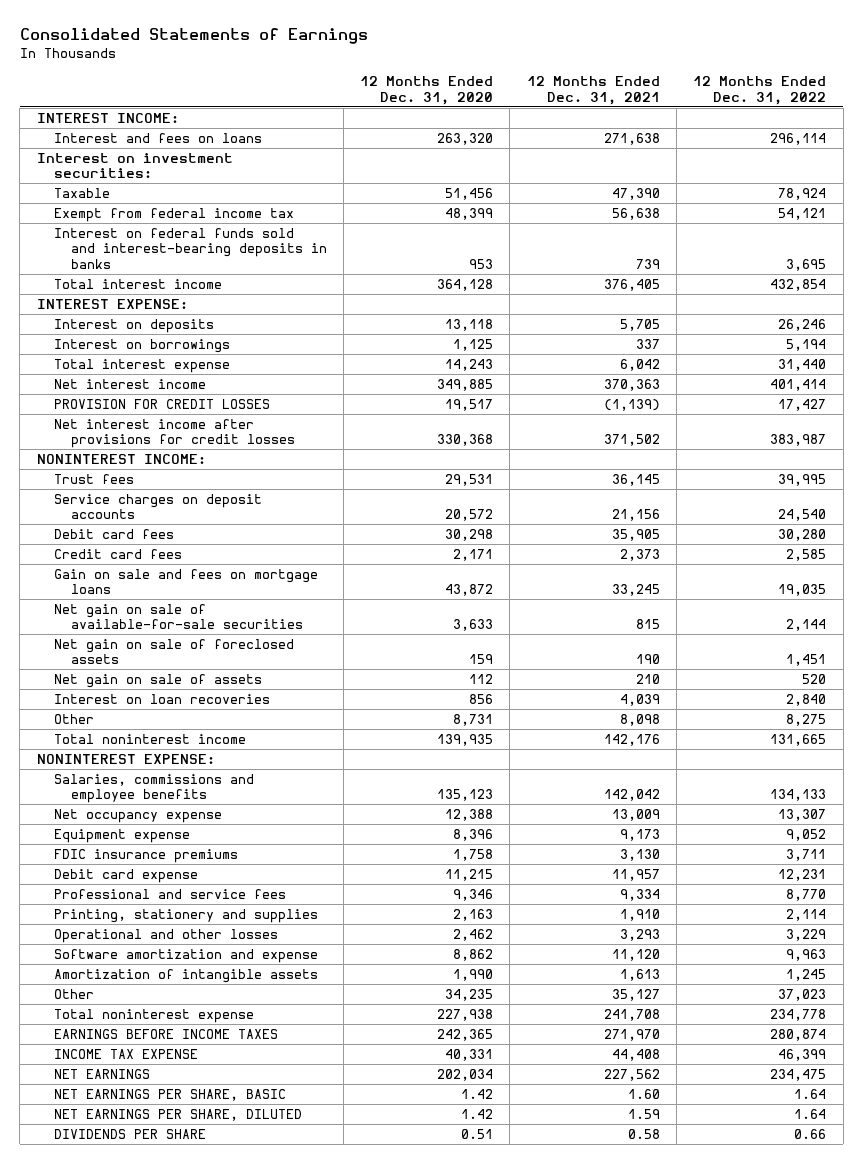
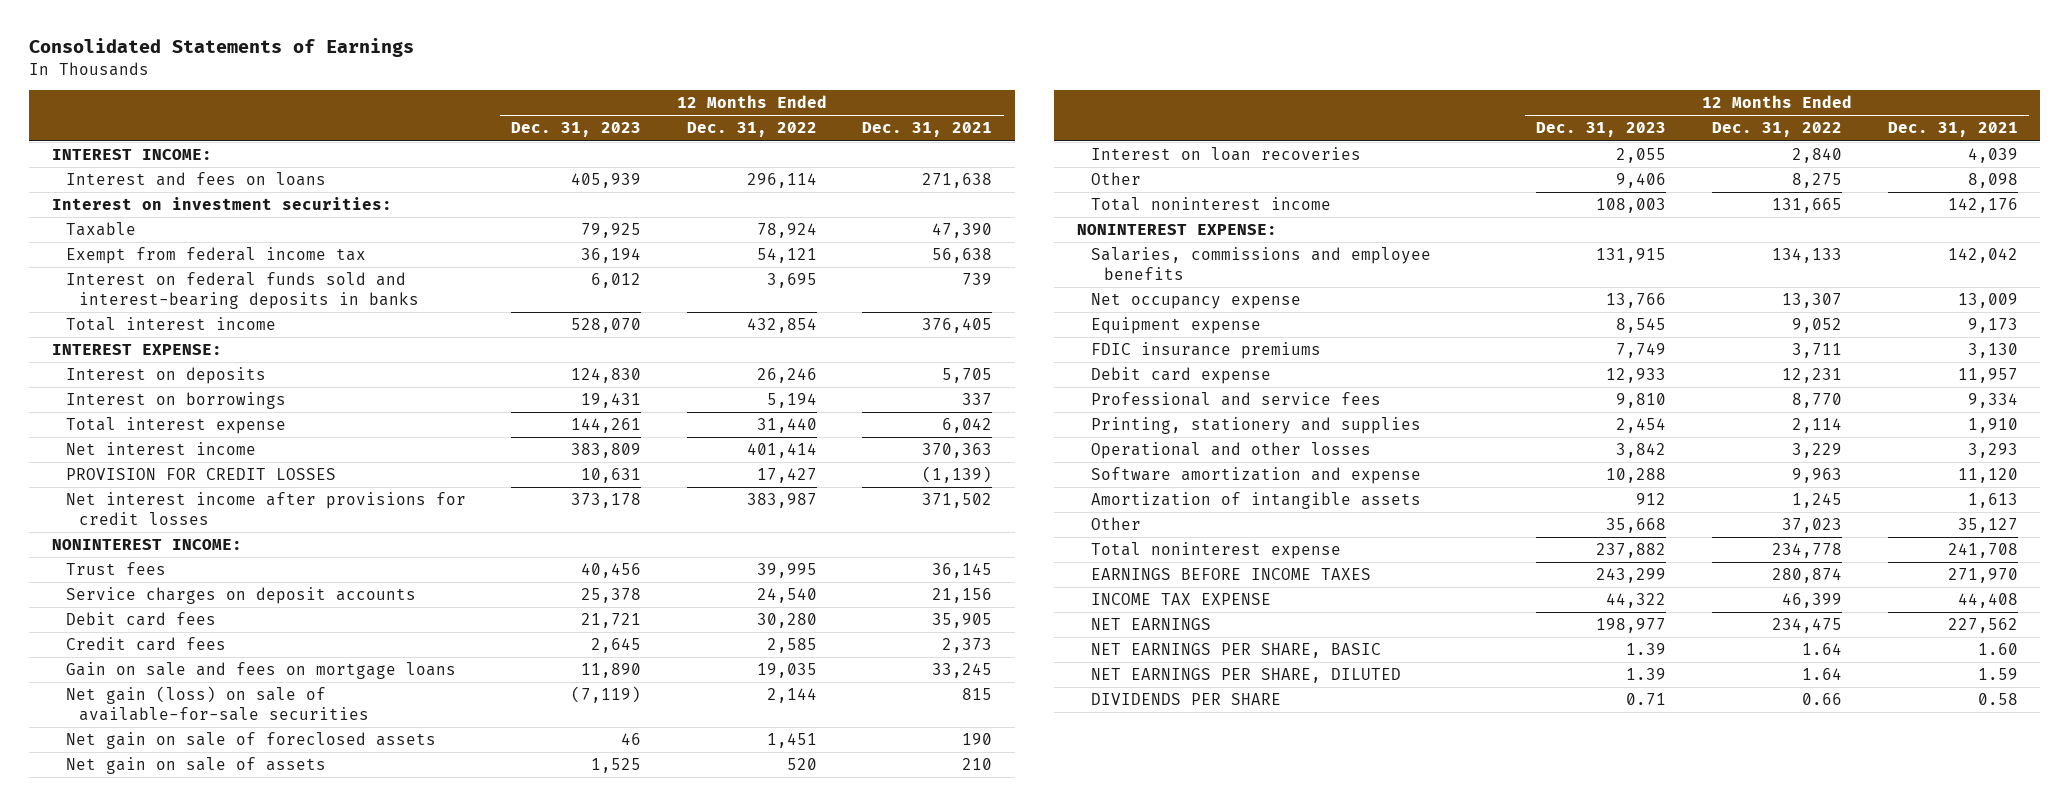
[360,76,494,105] 12 Months Ended Dec. 31, 2020 -> none
none -> [511,122,642,138] Dec. 31, 2023
[53,603,303,630] Net gain on sale of available-for-sale securities -> [65,686,370,721] Net gain (loss) on sale of available-for-sale securities

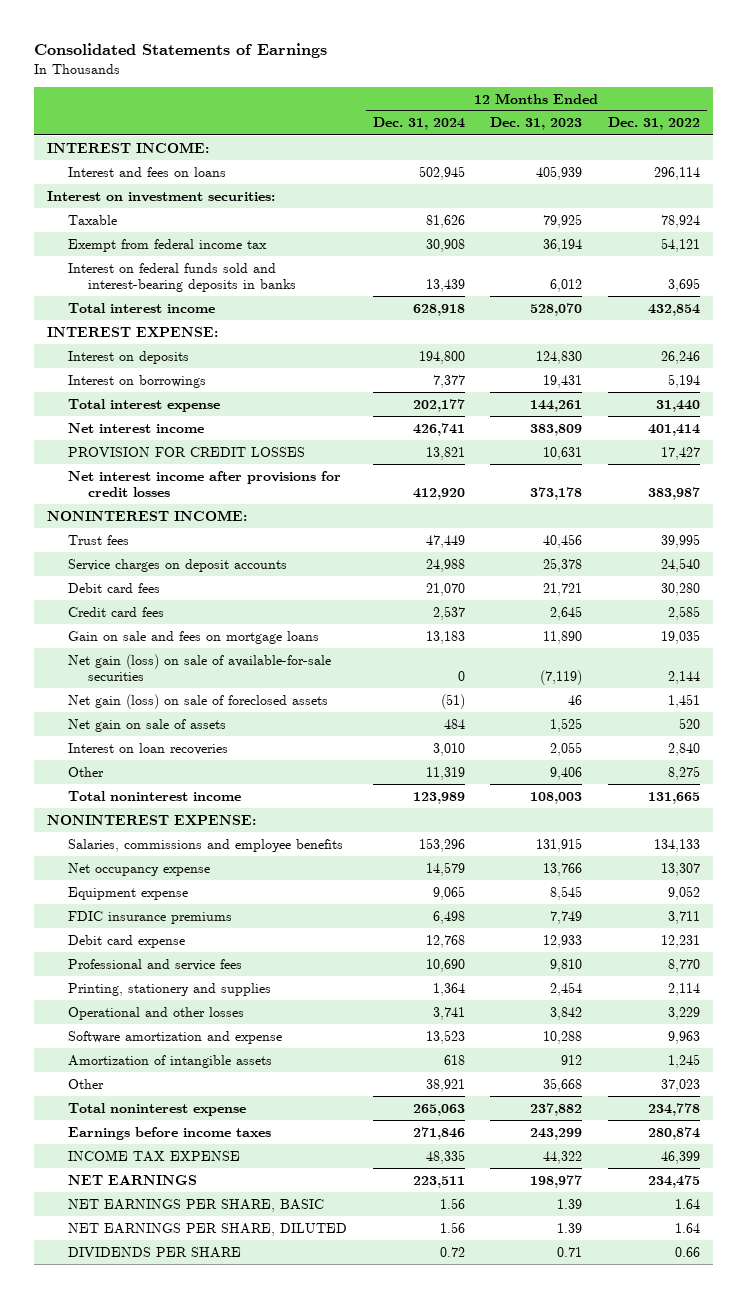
[862,122,993,138] Dec. 31, 2021 -> none
none -> [372,117,465,131] Dec. 31, 2024
[65,732,436,750] Net gain on sale of foreclosed assets -> [67,693,328,709] Net gain (loss) on sale of foreclosed assets
[1090,568,1371,581] EARNINGS BEFORE INCOME TAXES -> [67,1126,271,1140] Earnings before income taxes

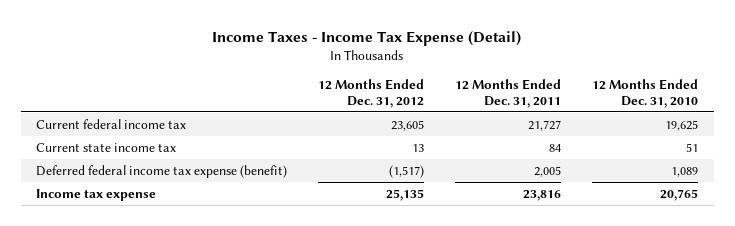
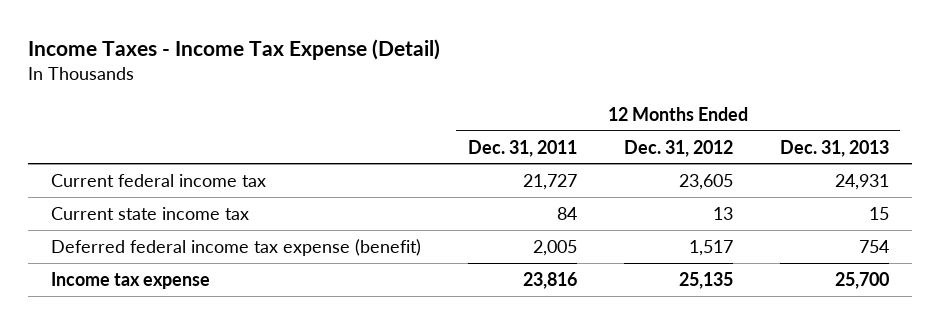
[592,78,699,108] 12 Months Ended Dec. 31, 2010 -> none
none -> [779,139,889,157] Dec. 31, 2013
[389,164,425,178] (1,517) -> [688,239,733,256] 1,517

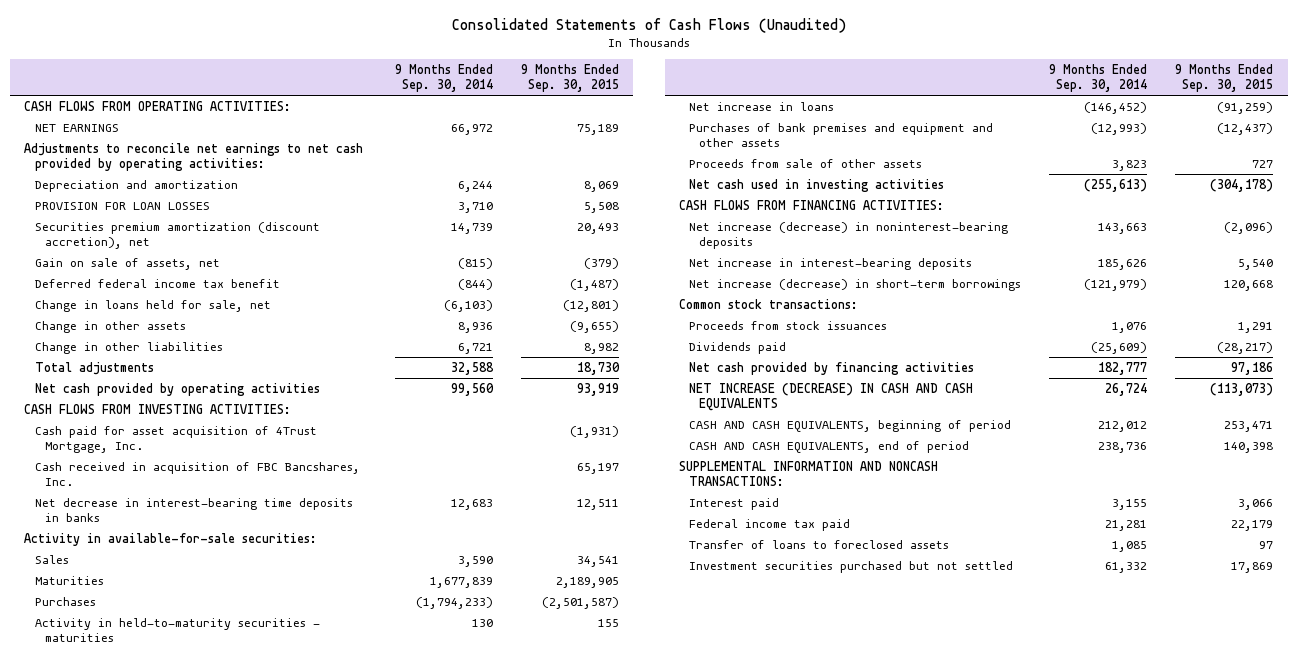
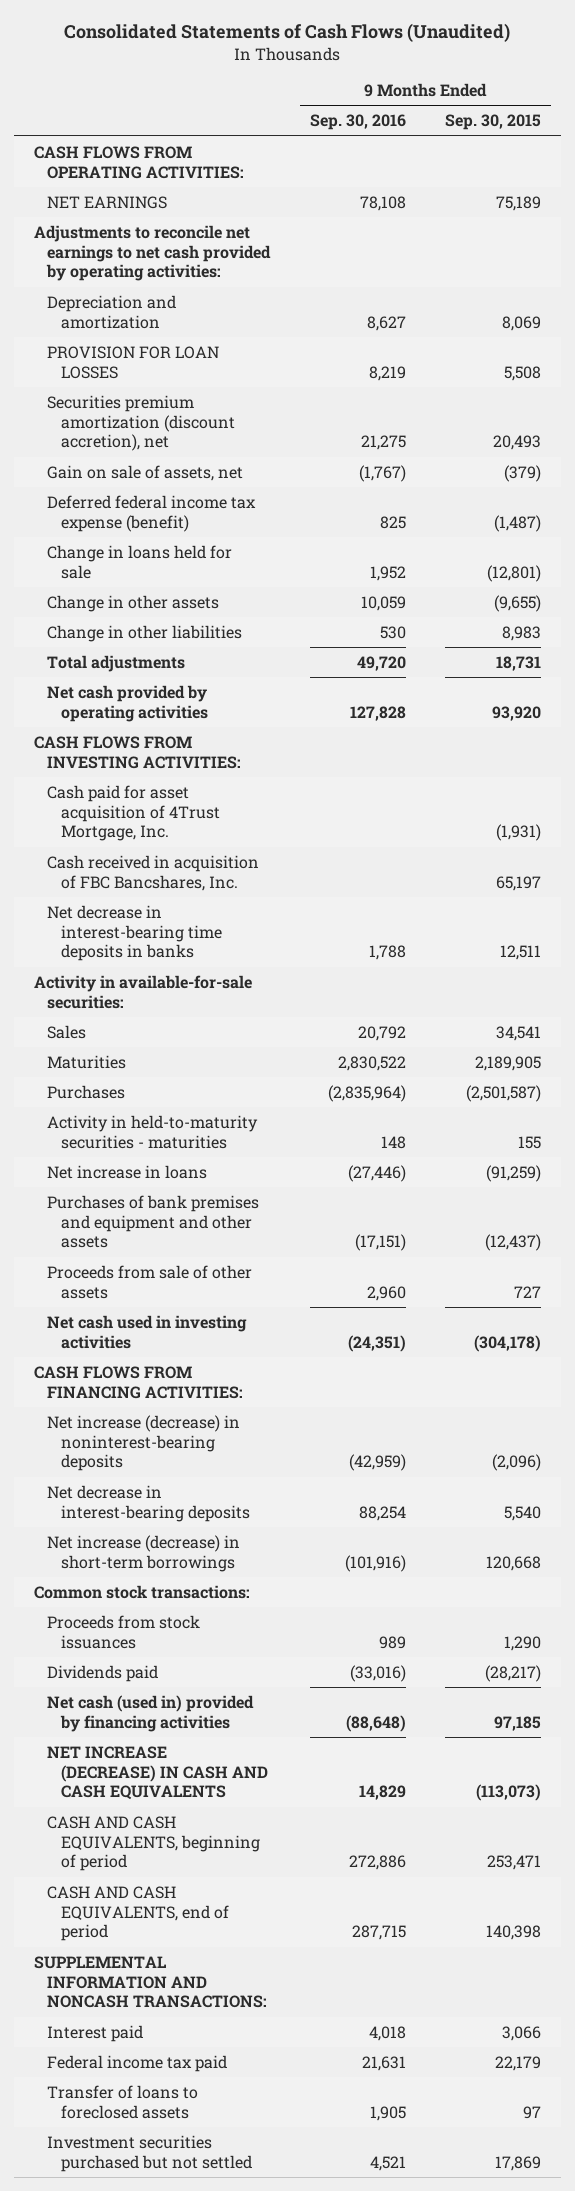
[394,64,493,93] 9 Months Ended Sep. 30, 2014 -> none
none -> [309,114,406,131] Sep. 30, 2016
[34,278,280,288] Deferred federal income tax benefit -> [47,494,257,532] Deferred federal income tax expense (benefit)
[34,299,271,312] Change in loans held for sale, net -> [47,544,233,579] Change in loans held for sale
[584,342,620,354] 8,982 -> [502,625,542,641] 8,983
[577,361,621,375] 18,730 -> [496,655,542,671] 18,731
[577,382,620,396] 93,919 -> [492,705,542,721] 93,920
[688,257,972,270] Net increase in interest-bearing deposits -> [47,1484,250,1522] Net decrease in interest-bearing deposits
[1238,321,1274,333] 1,291 -> [504,1635,542,1651] 1,290
[688,361,974,375] Net cash provided by financing activities -> [47,1694,255,1732] Net cash (used in) provided by financing activities
[1231,361,1274,375] 97,186 -> [494,1715,542,1731] 97,185

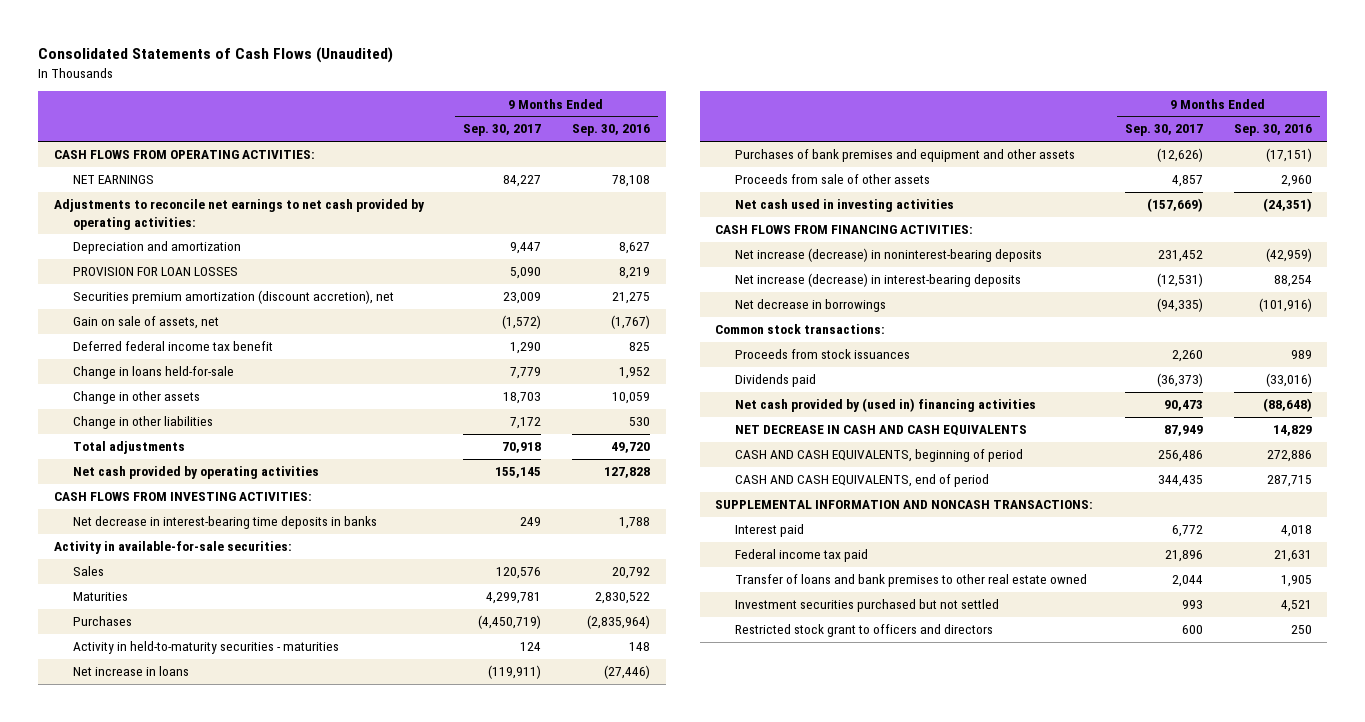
[445,114,542,131] Sep. 30, 2015 -> none
none -> [462,124,541,137] Sep. 30, 2017
[47,494,257,532] Deferred federal income tax expense (benefit) -> [73,341,274,352] Deferred federal income tax benefit
[47,544,233,579] Change in loans held for sale -> [73,366,235,380] Change in loans held-for-sale
[47,784,220,842] Cash paid for asset acquisition of 4Trust Mortgage, Inc. -> none
[47,854,260,891] Cash received in acquisition of FBC Bancshares, Inc. -> none
[47,1484,250,1522] Net decrease in interest-bearing deposits -> [735,273,1022,288] Net increase (decrease) in interest-bearing deposits
[47,1534,241,1572] Net increase (decrease) in short-term borrowings -> [735,299,887,313] Net decrease in borrowings
[47,1694,255,1732] Net cash (used in) provided by financing activities -> [735,398,1037,413] Net cash provided by (used in) financing activities
[47,1745,268,1801] NET INCREASE (DECREASE) IN CASH AND CASH EQUIVALENTS -> [735,425,1028,437] NET DECREASE IN CASH AND CASH EQUIVALENTS
[47,2084,199,2119] Transfer of loans to foreclosed assets -> [735,574,1088,588] Transfer of loans and bank premises to other real estate owned
none -> [735,624,994,638] Restricted stock grant to officers and directors

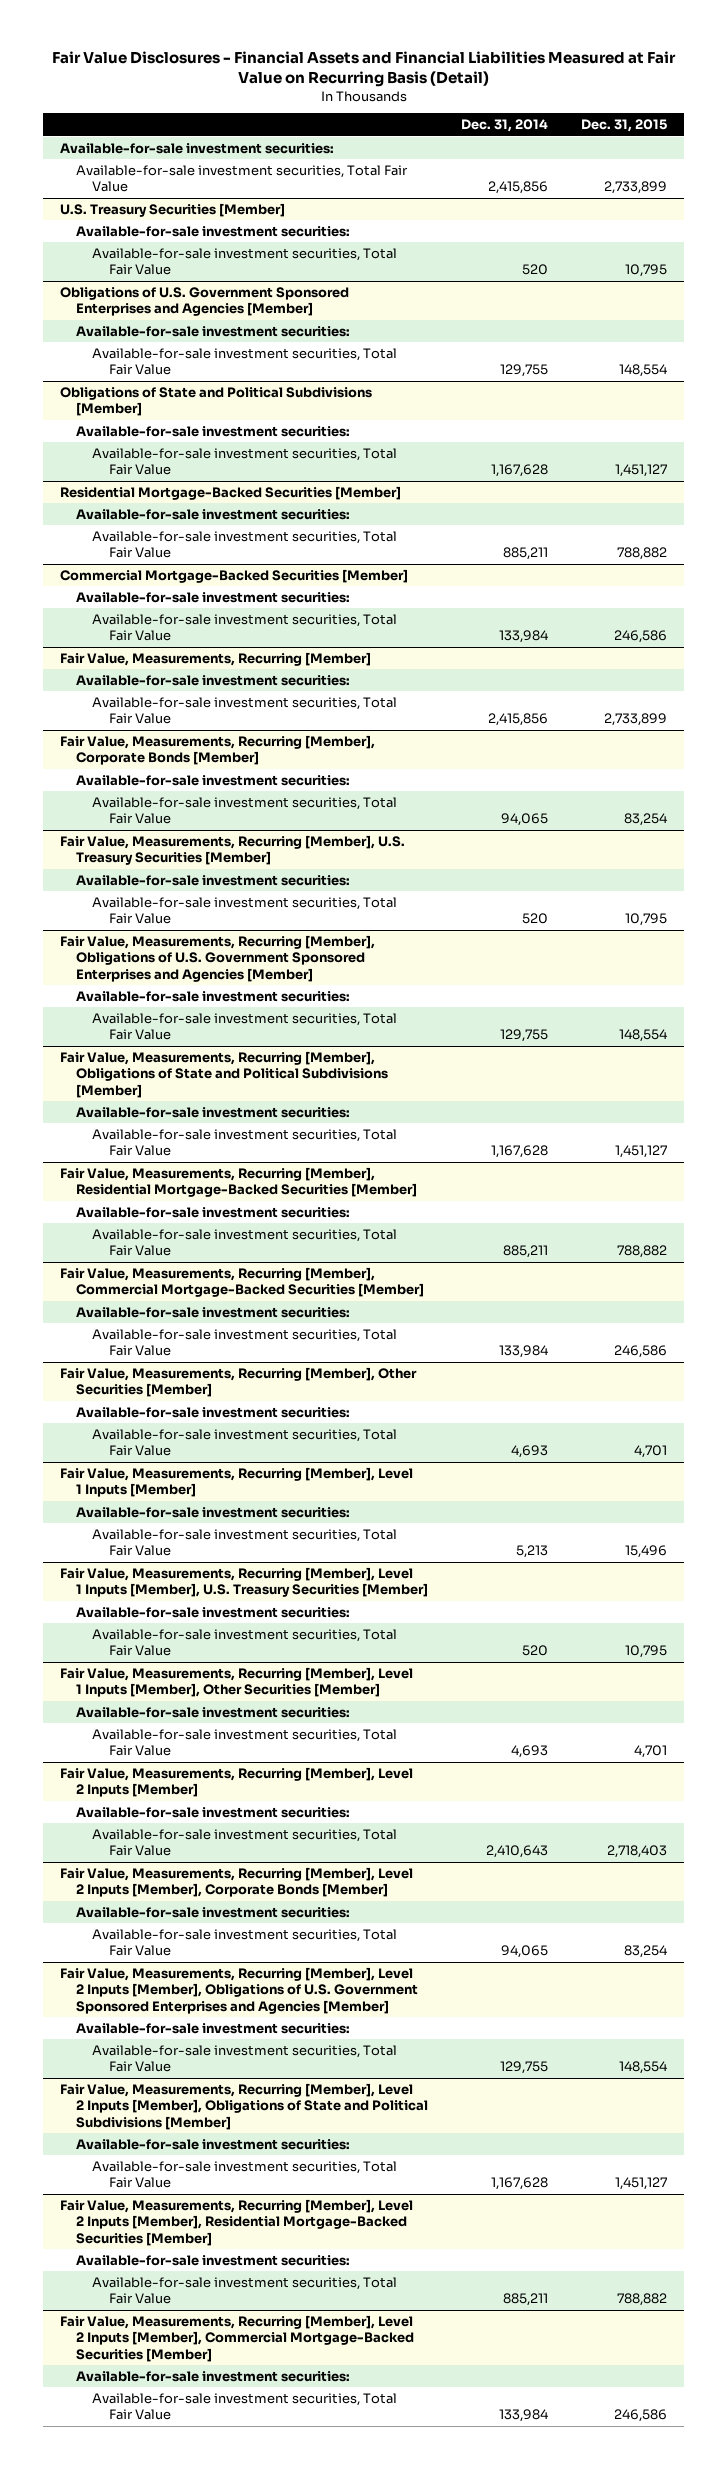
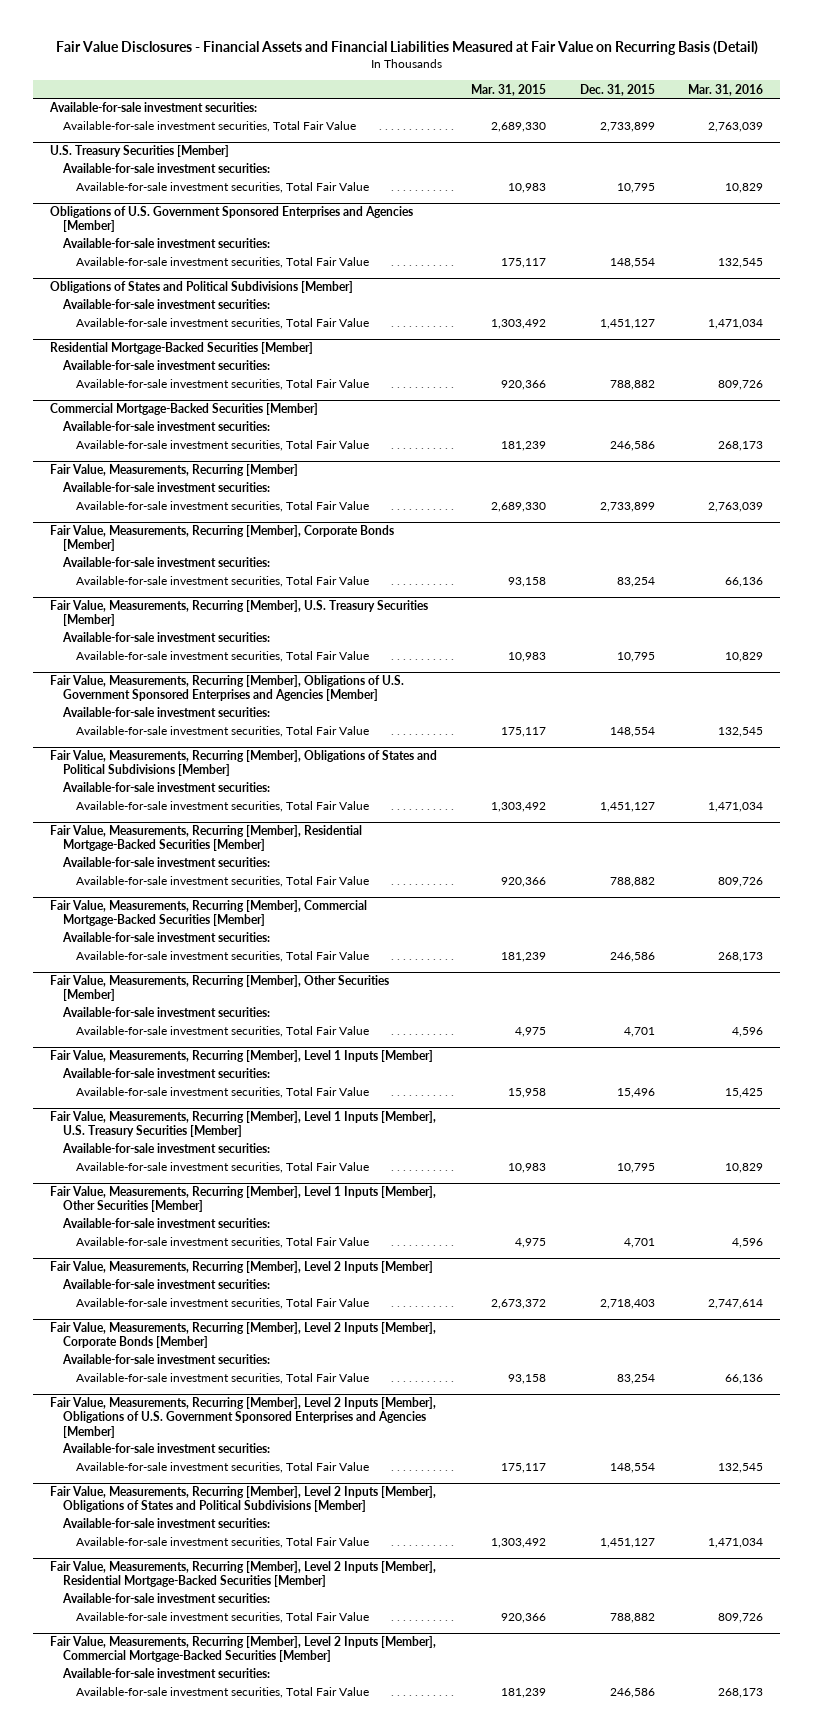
[461,119,549,133] Dec. 31, 2014 -> none
none -> [470,83,546,96] Mar. 31, 2015
none -> [688,83,764,96] Mar. 31, 2016
[59,386,372,417] Obligations of State and Political Subdivisions [Member] -> [49,281,353,294] Obligations of States and Political Subdivisions [Member]
[59,1050,389,1098] Fair Value, Measurements, Recurring [Member], Obligations of State and Political Subdivisions [Member] -> [49,750,437,777] Fair Value, Measurements, Recurring [Member], Obligations of States and Political Subdivisions [Member]
[59,2082,429,2130] Fair Value, Measurements, Recurring [Member], Level 2 Inputs [Member], Obligations of State and Political Subdivisions [Member] -> [49,1486,436,1513] Fair Value, Measurements, Recurring [Member], Level 2 Inputs [Member], Obligations of States and Political Subdivisions [Member]

